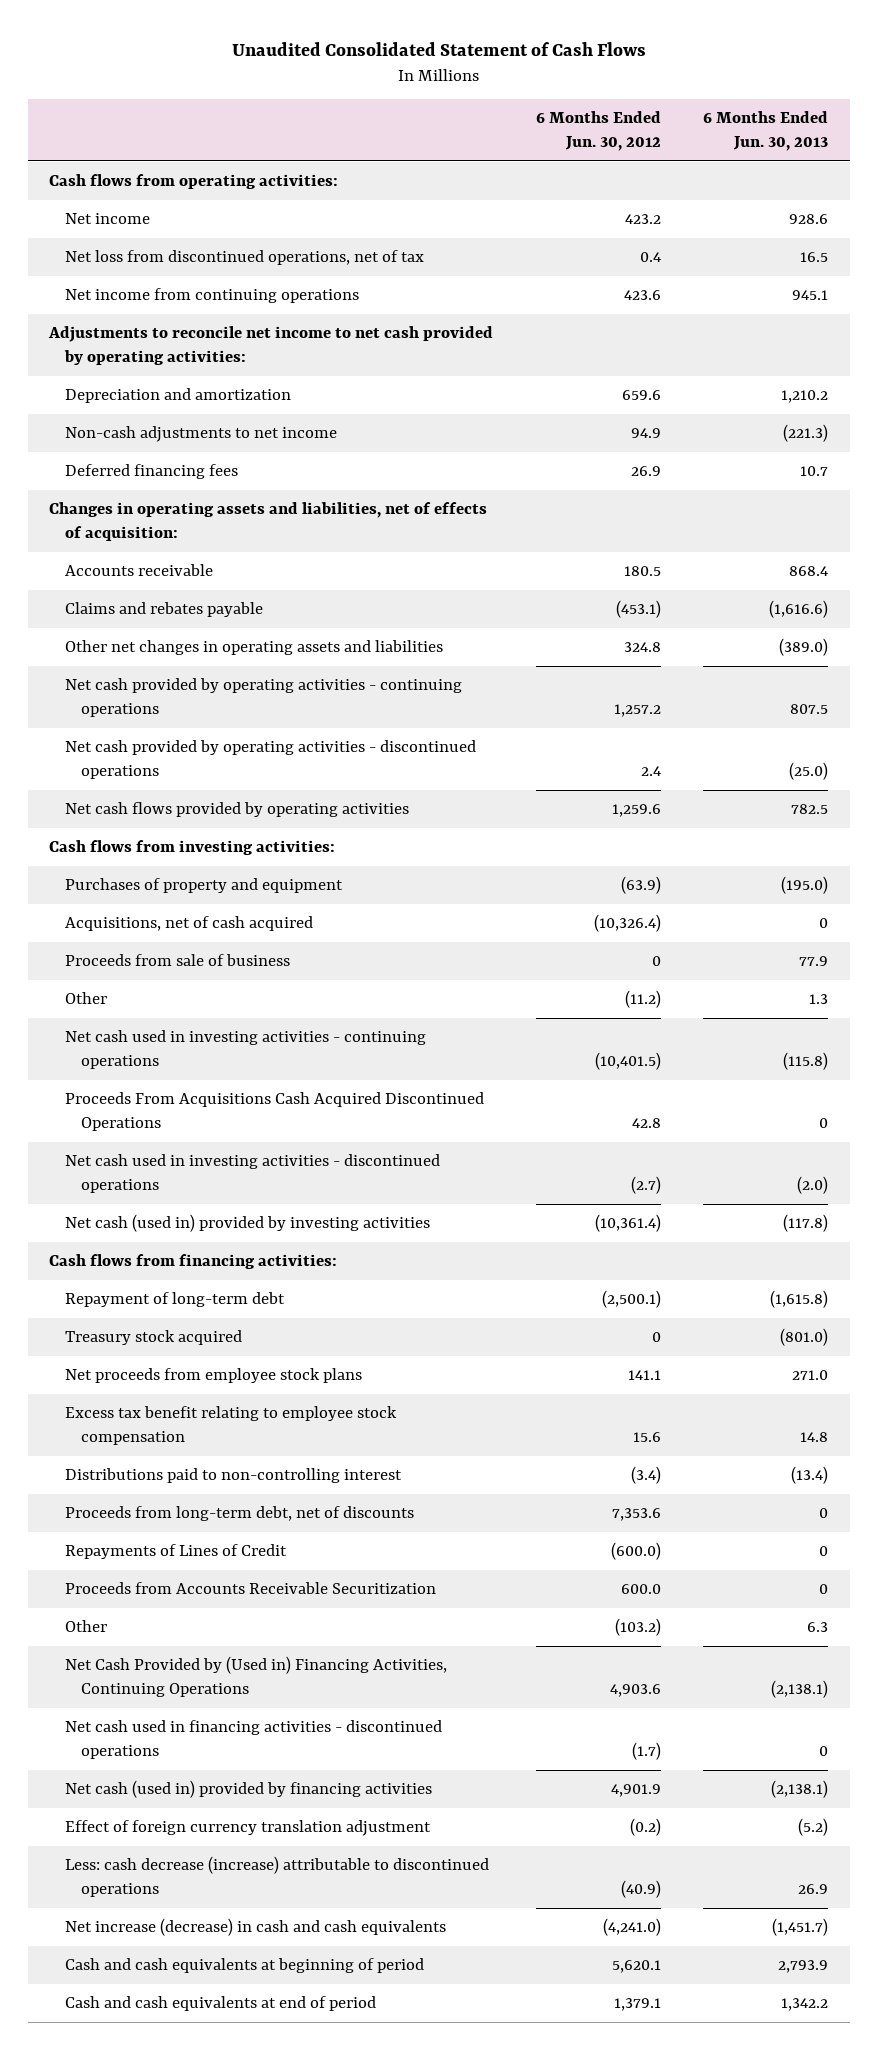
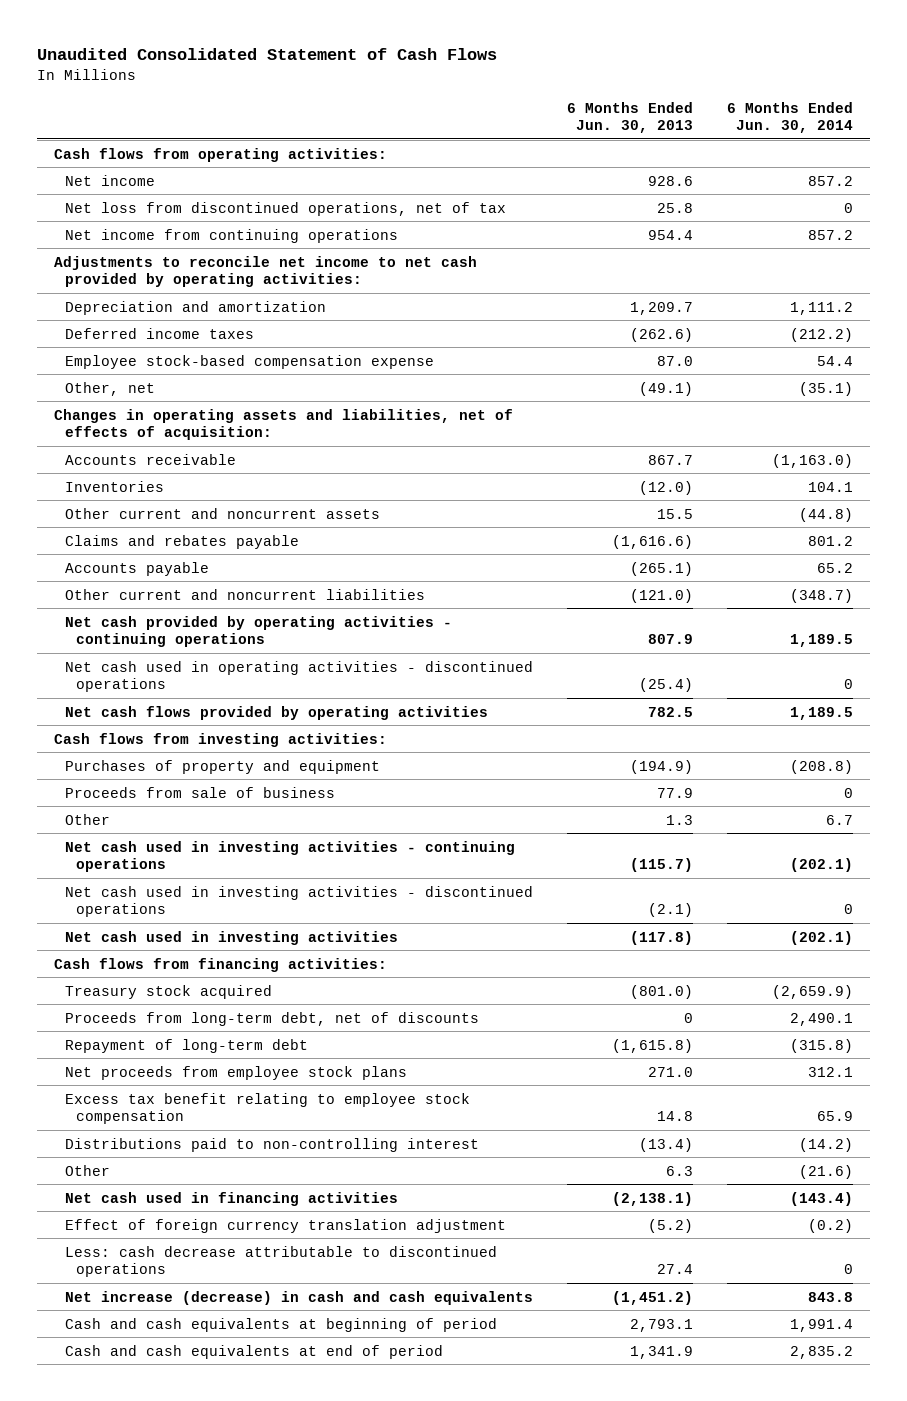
[535,111,661,151] 6 Months Ended Jun. 30, 2012 -> none
none -> [726,101,853,133] 6 Months Ended Jun. 30, 2014
[800,252,829,263] 16.5 -> [656,202,693,213] 25.8
[792,290,829,301] 945.1 -> [647,229,693,240] 954.4
[64,426,337,443] Non-cash adjustments to net income -> none
[64,464,238,480] Deferred financing fees -> none
[781,390,829,404] 1,210.2 -> [629,301,693,315] 1,209.7
none -> [64,327,254,339] Deferred income taxes
none -> [64,354,434,369] Employee stock-based compensation expense
none -> [64,381,155,396] Other, net
[789,566,829,577] 868.4 -> [647,454,693,465] 867.7
none -> [64,480,164,492] Inventories
none -> [64,507,380,519] Other current and noncurrent assets
[64,640,443,656] Other net changes in operating assets and liabilities -> none
none -> [64,561,209,576] Accounts payable
none -> [64,588,425,600] Other current and noncurrent liabilities
[790,703,829,714] 807.5 -> [647,633,693,644] 807.9
[64,740,476,779] Net cash provided by operating activities - discontinued operations -> [64,660,533,692] Net cash used in operating activities - discontinued operations
[789,761,829,780] (25.0) -> [638,677,693,692] (25.4)
[64,916,313,932] Acquisitions, net of cash acquired -> none
[781,876,829,895] (195.0) -> [629,759,693,774] (194.9)
[64,1092,484,1131] Proceeds From Acquisitions Cash Acquired Discontinued Operations -> none
[783,1051,829,1070] (115.8) -> [629,857,693,872] (115.7)
[797,1175,829,1194] (2.0) -> [647,902,693,917] (2.1)
[64,1214,430,1233] Net cash (used in) provided by investing activities -> [64,930,398,945] Net cash used in investing activities
[64,1506,414,1522] Proceeds from long-term debt, net of discounts -> [64,1011,479,1026] Proceeds from long-term debt, net of discounts
[64,1292,285,1308] Repayment of long-term debt -> [64,1038,308,1053] Repayment of long-term debt
[64,1544,287,1560] Repayments of Lines of Credit -> none
[64,1582,436,1595] Proceeds from Accounts Receivable Securitization -> none
[64,1656,447,1697] Net Cash Provided by (Used in) Financing Activities, Continuing Operations -> none
[64,1720,442,1759] Net cash used in financing activities - discontinued operations -> none
[64,1780,432,1799] Net cash (used in) provided by financing activities -> [64,1191,398,1206] Net cash used in financing activities
[64,1856,489,1897] Less: cash decrease (increase) attributable to discontinued operations -> [64,1245,497,1277] Less: cash decrease attributable to discontinued operations
[798,1883,829,1894] 26.9 -> [656,1263,693,1274] 27.4
[772,1918,829,1937] (1,451.7) -> [611,1290,693,1305] (1,451.2)
[778,1960,829,1974] 2,793.9 -> [629,1318,693,1332] 2,793.1
[781,1998,829,2012] 1,342.2 -> [629,1345,693,1359] 1,341.9

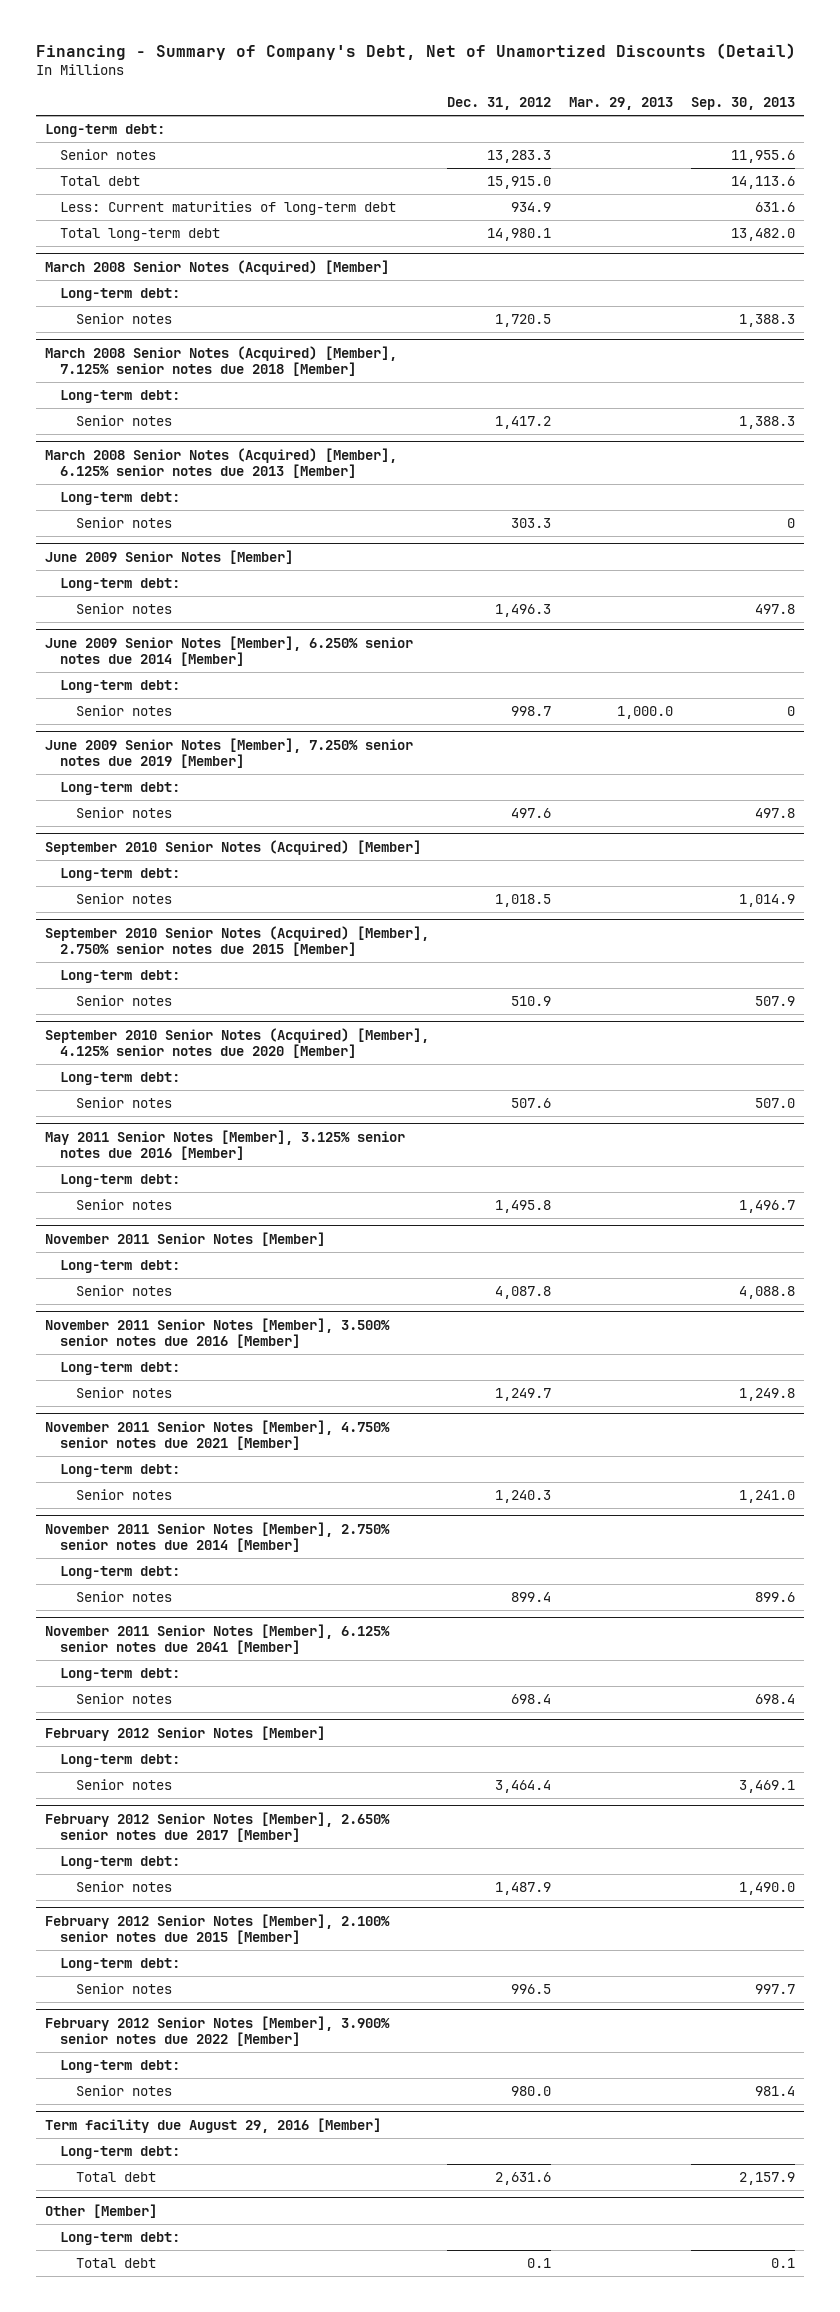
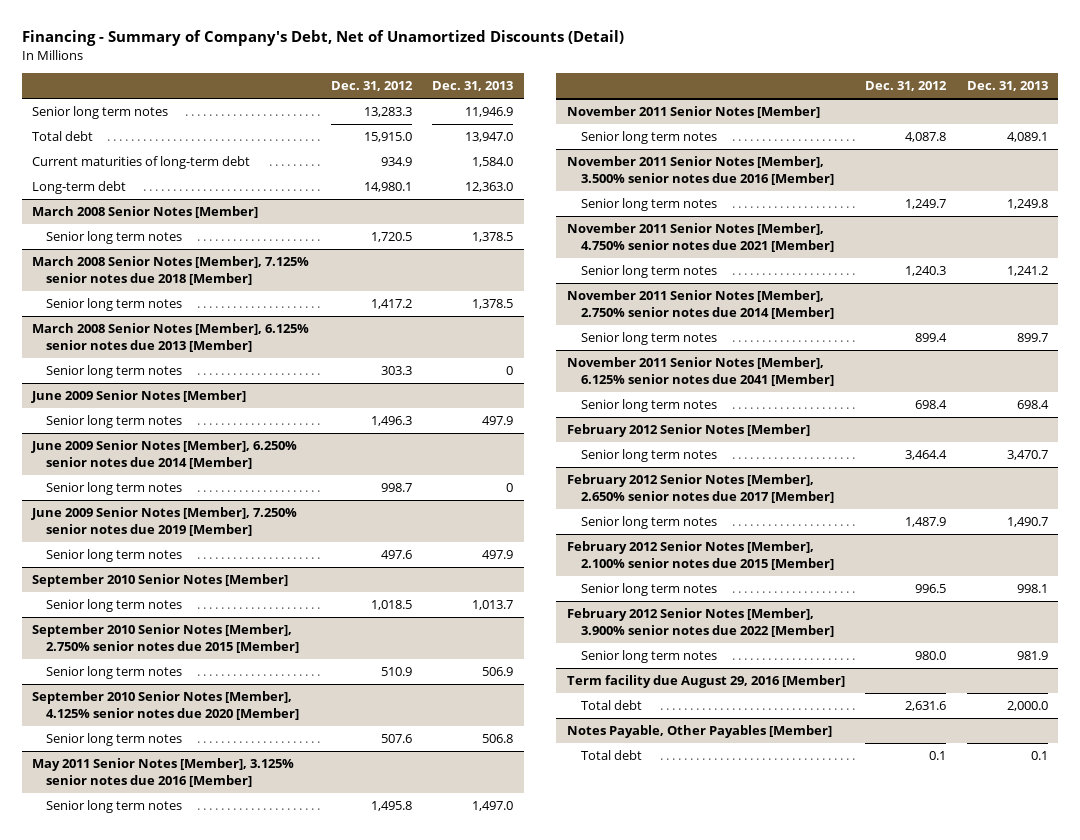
[569,96,674,110] Mar. 29, 2013 -> none
[691,96,796,110] Sep. 30, 2013 -> none
none -> [432,80,514,91] Dec. 31, 2013
[45,124,166,138] Long-term debt: -> none
[60,149,157,161] Senior notes -> [32,106,169,120] Senior long term notes
[60,288,181,302] Long-term debt: -> none
[60,390,181,404] Long-term debt: -> none
[60,492,181,506] Long-term debt: -> none
[60,201,397,216] Less: Current maturities of long-term debt -> [32,156,251,170] Current maturities of long-term debt
[60,228,221,242] Total long-term debt -> [32,181,127,195] Long-term debt
[45,259,390,275] March 2008 Senior Notes (Acquired) [Member] -> [32,206,259,219] March 2008 Senior Notes [Member]
[75,313,172,325] Senior notes -> [45,231,182,245] Senior long term notes
[45,345,398,376] March 2008 Senior Notes (Acquired) [Member], 7.125% senior notes due 2018 [Member] -> [32,256,310,285] March 2008 Senior Notes [Member], 7.125% senior notes due 2018 [Member]
[75,415,172,427] Senior notes -> [45,298,182,312] Senior long term notes
[45,447,398,478] March 2008 Senior Notes (Acquired) [Member], 6.125% senior notes due 2013 [Member] -> [32,323,310,352] March 2008 Senior Notes [Member], 6.125% senior notes due 2013 [Member]
[75,517,172,529] Senior notes -> [45,365,182,379] Senior long term notes
[60,578,181,592] Long-term debt: -> none
[75,603,172,615] Senior notes -> [45,415,182,429] Senior long term notes
[60,680,181,694] Long-term debt: -> none
[75,705,172,717] Senior notes -> [45,482,182,496] Senior long term notes
[60,782,181,796] Long-term debt: -> none
[60,868,181,882] Long-term debt: -> none
[60,970,181,984] Long-term debt: -> none
[60,1072,181,1086] Long-term debt: -> none
[75,807,172,819] Senior notes -> [45,549,182,563] Senior long term notes
[45,839,422,855] September 2010 Senior Notes (Acquired) [Member] -> [32,574,289,588] September 2010 Senior Notes [Member]
[75,893,172,905] Senior notes -> [45,599,182,613] Senior long term notes
[45,925,430,956] September 2010 Senior Notes (Acquired) [Member], 2.750% senior notes due 2015 [Member] -> [32,624,299,653] September 2010 Senior Notes [Member], 2.750% senior notes due 2015 [Member]
[75,995,172,1007] Senior notes -> [45,666,182,680] Senior long term notes
[45,1027,430,1058] September 2010 Senior Notes (Acquired) [Member], 4.125% senior notes due 2020 [Member] -> [32,691,299,720] September 2010 Senior Notes [Member], 4.125% senior notes due 2020 [Member]
[75,1097,172,1109] Senior notes -> [45,733,182,747] Senior long term notes
[60,1174,181,1188] Long-term debt: -> none
[75,1199,172,1211] Senior notes -> [45,800,182,814] Senior long term notes
[60,1260,181,1274] Long-term debt: -> none
[75,1285,172,1297] Senior notes -> [580,131,717,145] Senior long term notes
[60,1362,181,1376] Long-term debt: -> none
[75,1387,172,1399] Senior notes -> [580,198,717,212] Senior long term notes
[60,1464,181,1478] Long-term debt: -> none
[75,1489,172,1501] Senior notes -> [580,265,717,279] Senior long term notes
[60,1566,181,1580] Long-term debt: -> none
[75,1591,172,1603] Senior notes -> [580,332,717,346] Senior long term notes
[60,1668,181,1682] Long-term debt: -> none
[75,1693,172,1705] Senior notes -> [580,399,717,413] Senior long term notes
[60,1754,181,1768] Long-term debt: -> none
[75,1779,172,1791] Senior notes -> [580,449,717,463] Senior long term notes
[60,1856,181,1870] Long-term debt: -> none
[75,1881,172,1893] Senior notes -> [580,516,717,530] Senior long term notes
[60,1958,181,1972] Long-term debt: -> none
[75,1983,172,1995] Senior notes -> [580,583,717,597] Senior long term notes
[60,2060,181,2074] Long-term debt: -> none
[75,2085,172,2097] Senior notes -> [580,650,717,664] Senior long term notes
[60,2146,181,2160] Long-term debt: -> none
[45,2203,158,2218] Other [Member] -> none
[60,2232,181,2246] Long-term debt: -> none
none -> [566,725,832,739] Notes Payable, Other Payables [Member]

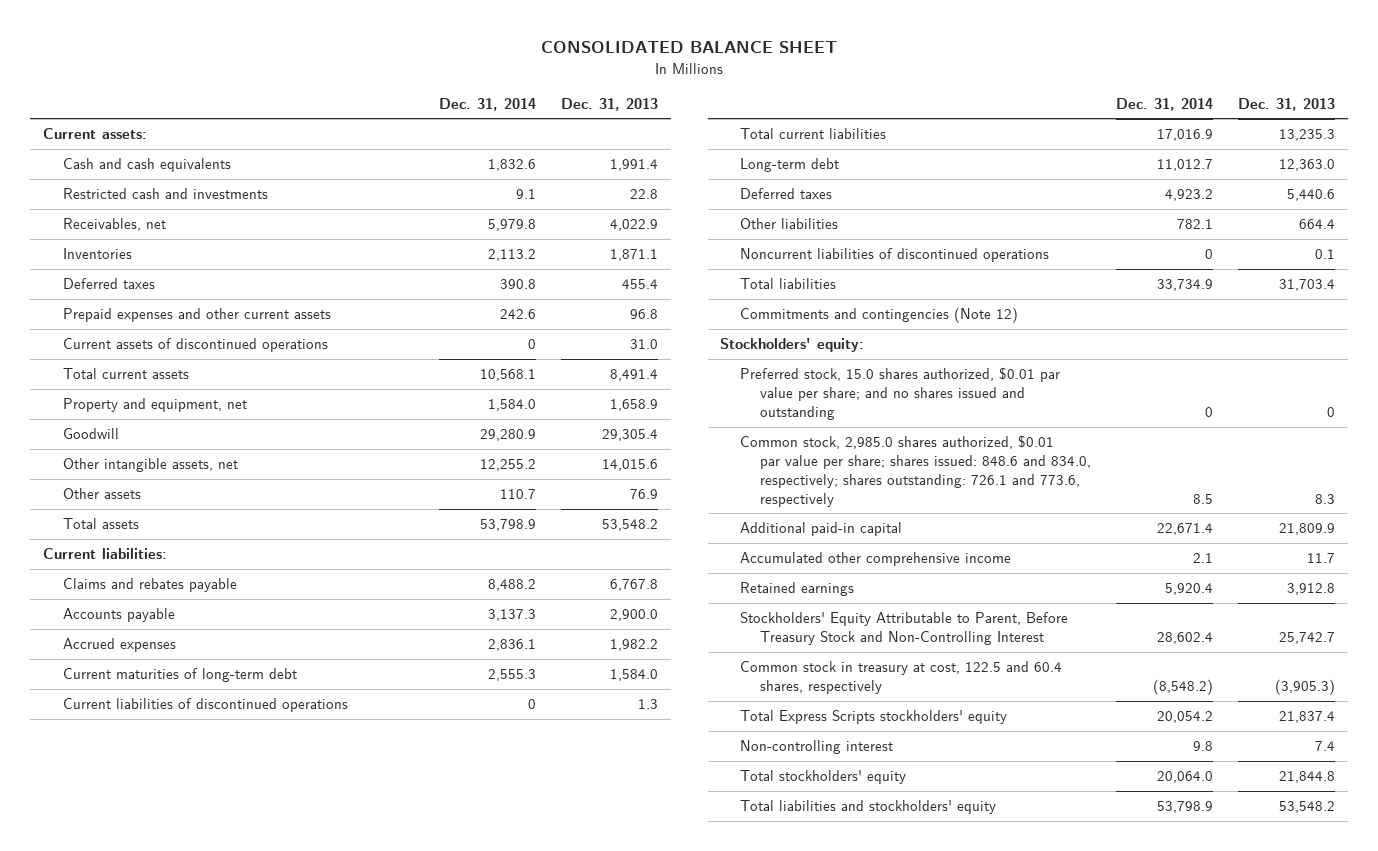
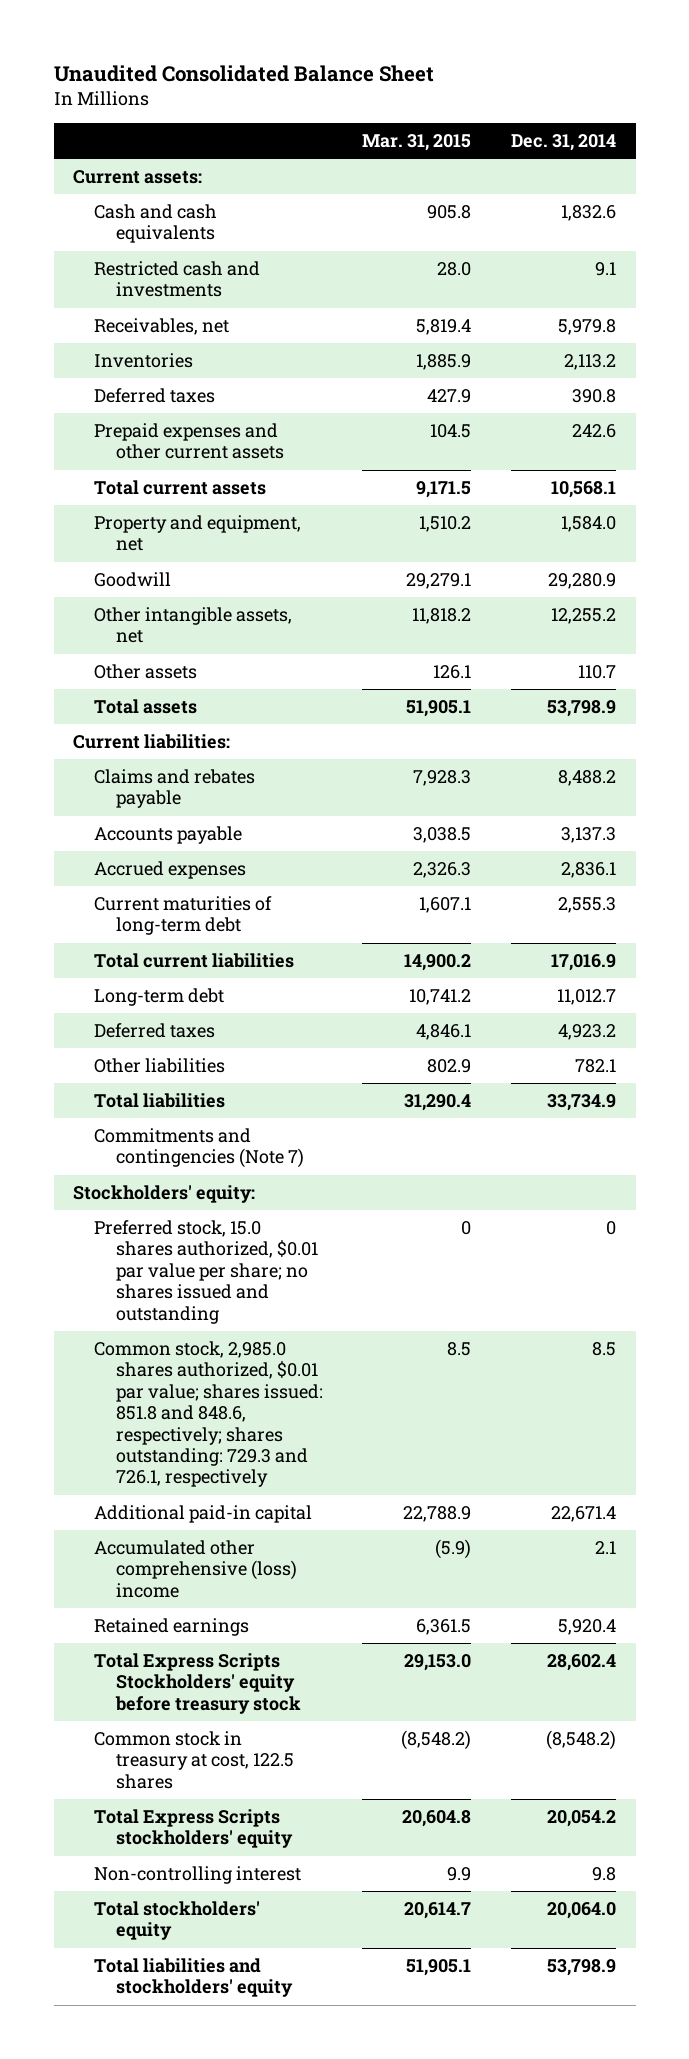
[541,41,838,54] CONSOLIDATED BALANCE SHEET -> [53,65,434,83] Unaudited Consolidated Balance Sheet
[561,97,659,111] Dec. 31, 2013 -> none
none -> [362,134,472,152] Mar. 31, 2015
[62,338,328,353] Current assets of discontinued operations -> none
[62,698,348,713] Current liabilities of discontinued operations -> none
[740,248,1050,263] Noncurrent liabilities of discontinued operations -> none
[740,307,1019,324] Commitments and contingencies (Note 12) -> [94,1127,304,1169] Commitments and contingencies (Note 7)
[740,367,1061,420] Preferred stock, 15.0 shares authorized, $0.01 par value per share; and no shares issued and outstanding -> [94,1219,318,1324] Preferred stock, 15.0 shares authorized, $0.01 par value per share; no shares issued and outstanding
[740,435,1092,507] Common stock, 2,985.0 shares authorized, $0.01 par value per share; shares issued: 848.6 and 834.0, respectively; shares outstanding: 726.1 and 773.6, respectively -> [94,1340,323,1488] Common stock, 2,985.0 shares authorized, $0.01 par value; shares issued: 851.8 and 848.6, respectively; shares outstanding: 729.3 and 726.1, respectively
[740,552,1012,567] Accumulated other comprehensive income -> [94,1539,297,1598] Accumulated other comprehensive (loss) income
[740,612,1069,646] Stockholders' Equity Attributable to Parent, Before Treasury Stock and Non-Controlling Interest -> [94,1652,301,1714] Total Express Scripts Stockholders' equity before treasury stock
[740,661,1063,695] Common stock in treasury at cost, 122.5 and 60.4 shares, respectively -> [94,1730,294,1789] Common stock in treasury at cost, 122.5 shares

